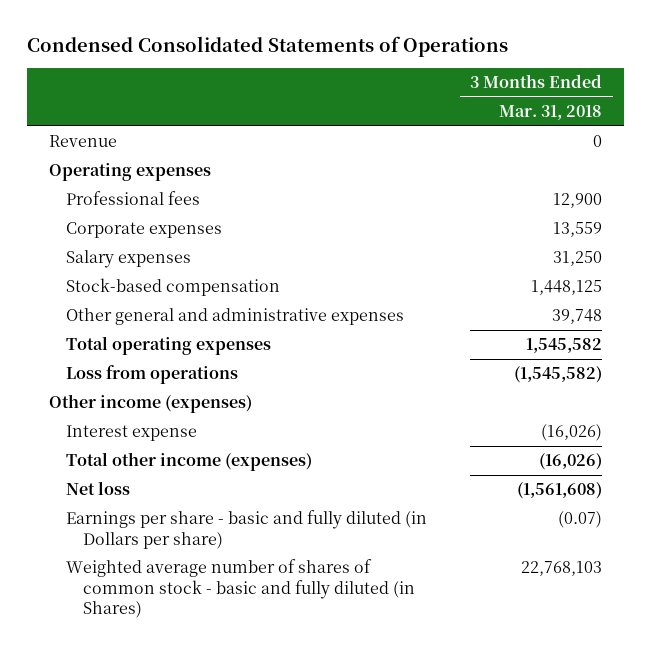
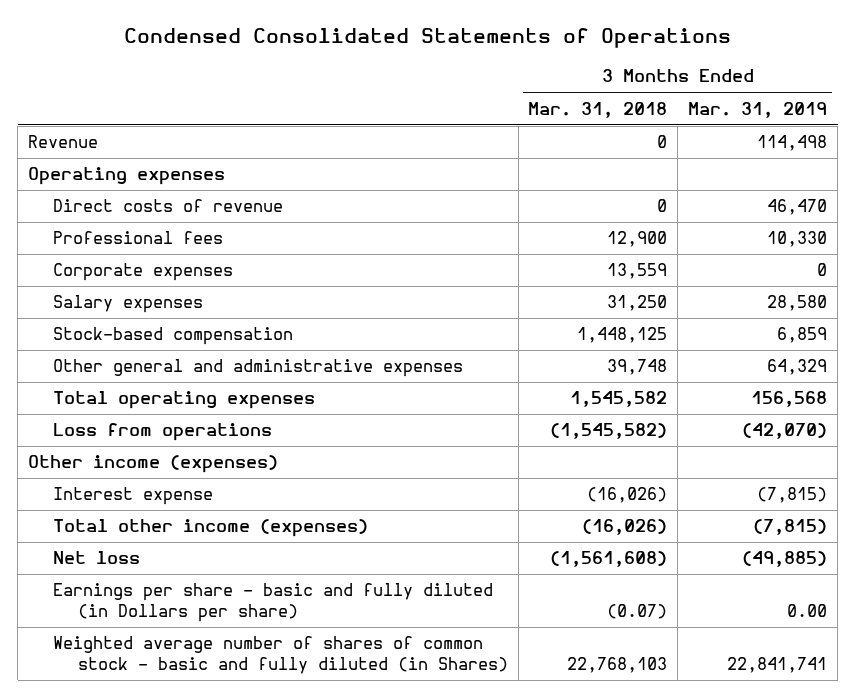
none -> [688,101,828,118] Mar. 31, 2019
none -> [52,199,283,213] Direct costs of revenue

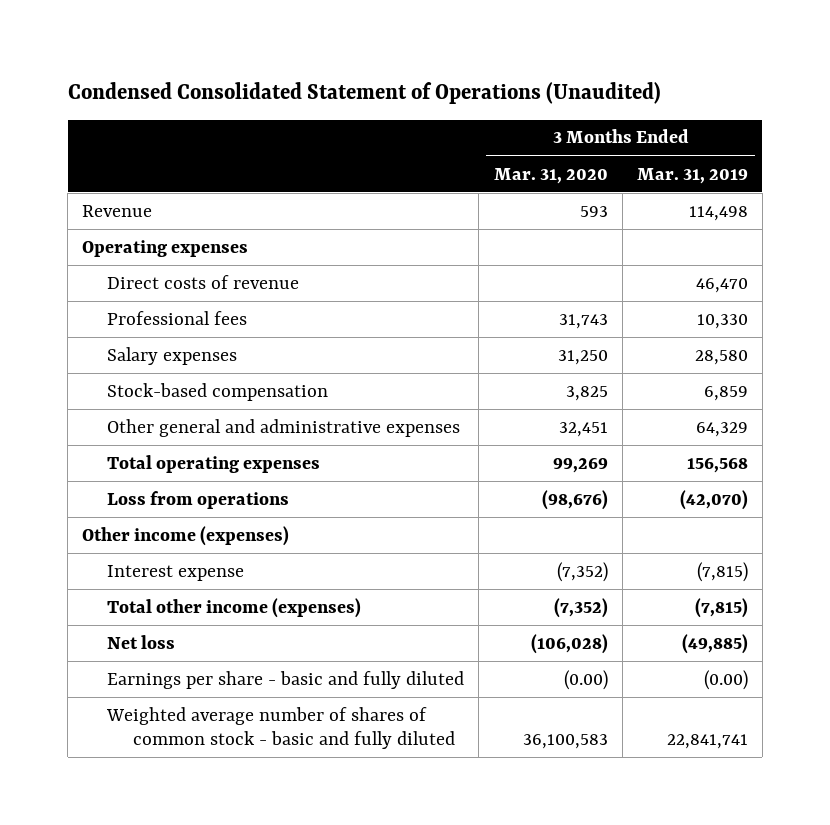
[123,28,731,49] Condensed Consolidated Statements of Operations -> [67,82,661,105] Condensed Consolidated Statement of Operations (Unaudited)
[528,101,668,118] Mar. 31, 2018 -> none
none -> [493,167,608,184] Mar. 31, 2020
[52,263,233,282] Corporate expenses -> none
[52,583,493,622] Earnings per share - basic and fully diluted (in Dollars per share) -> [107,670,465,689] Earnings per share - basic and fully diluted
[787,603,828,617] 0.00 -> [703,669,748,690] (0.00)
[52,636,508,674] Weighted average number of shares of common stock - basic and fully diluted (in Shares) -> [106,706,455,749] Weighted average number of shares of common stock - basic and fully diluted

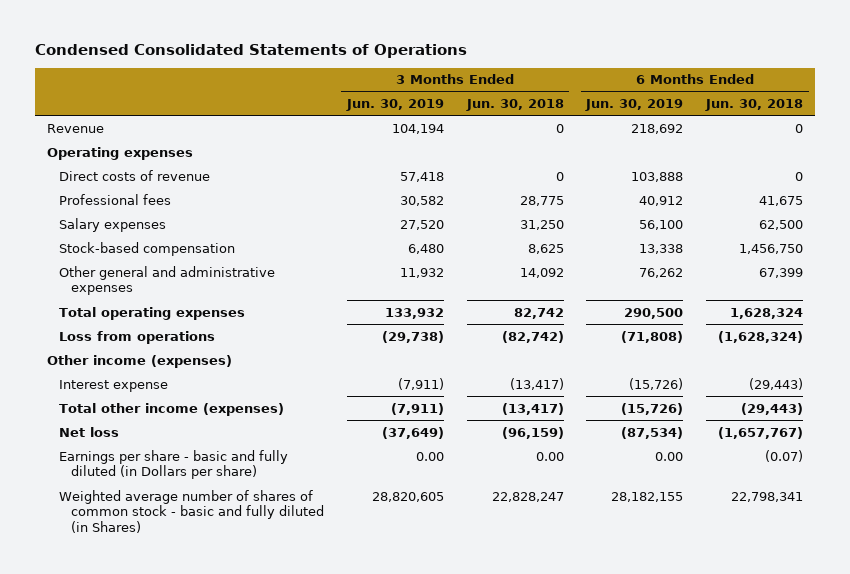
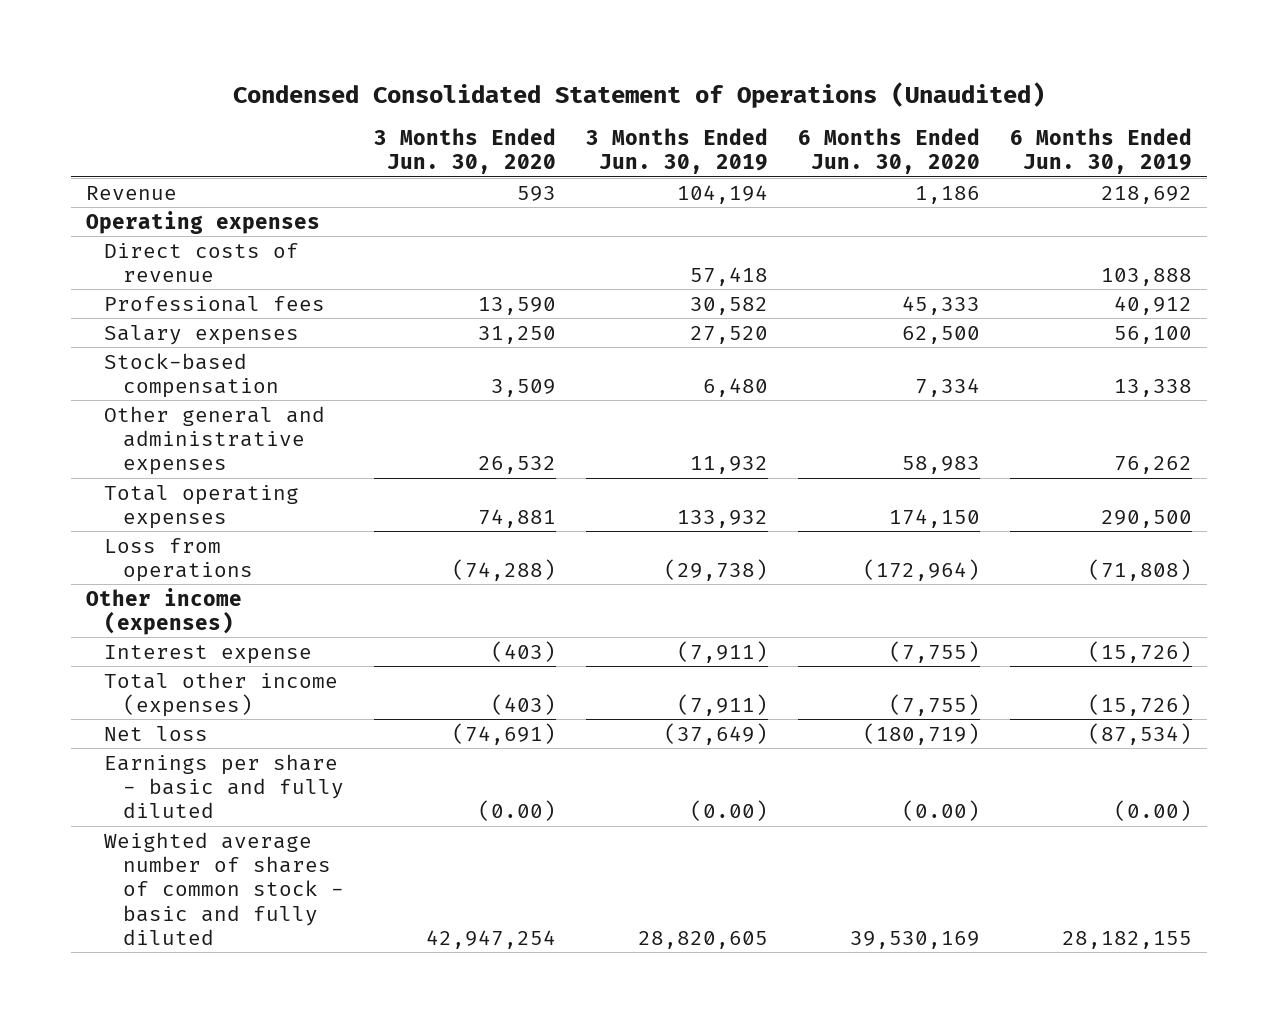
[35,43,468,58] Condensed Consolidated Statements of Operations -> [233,81,1046,108] Condensed Consolidated Statement of Operations (Unaudited)
[465,99,564,112] Jun. 30, 2018 -> none
[705,99,804,112] Jun. 30, 2018 -> none
none -> [373,128,556,175] 3 Months Ended Jun. 30, 2020
none -> [798,128,981,175] 6 Months Ended Jun. 30, 2020
[58,449,288,480] Earnings per share - basic and fully diluted (in Dollars per share) -> [104,753,344,819] Earnings per share - basic and fully diluted
[415,451,444,461] 0.00 -> [689,800,768,822] (0.00)
[655,451,684,461] 0.00 -> [1114,800,1193,822] (0.00)
[58,489,324,533] Weighted average number of shares of common stock - basic and fully diluted (in Shares) -> [104,831,344,945] Weighted average number of shares of common stock - basic and fully diluted

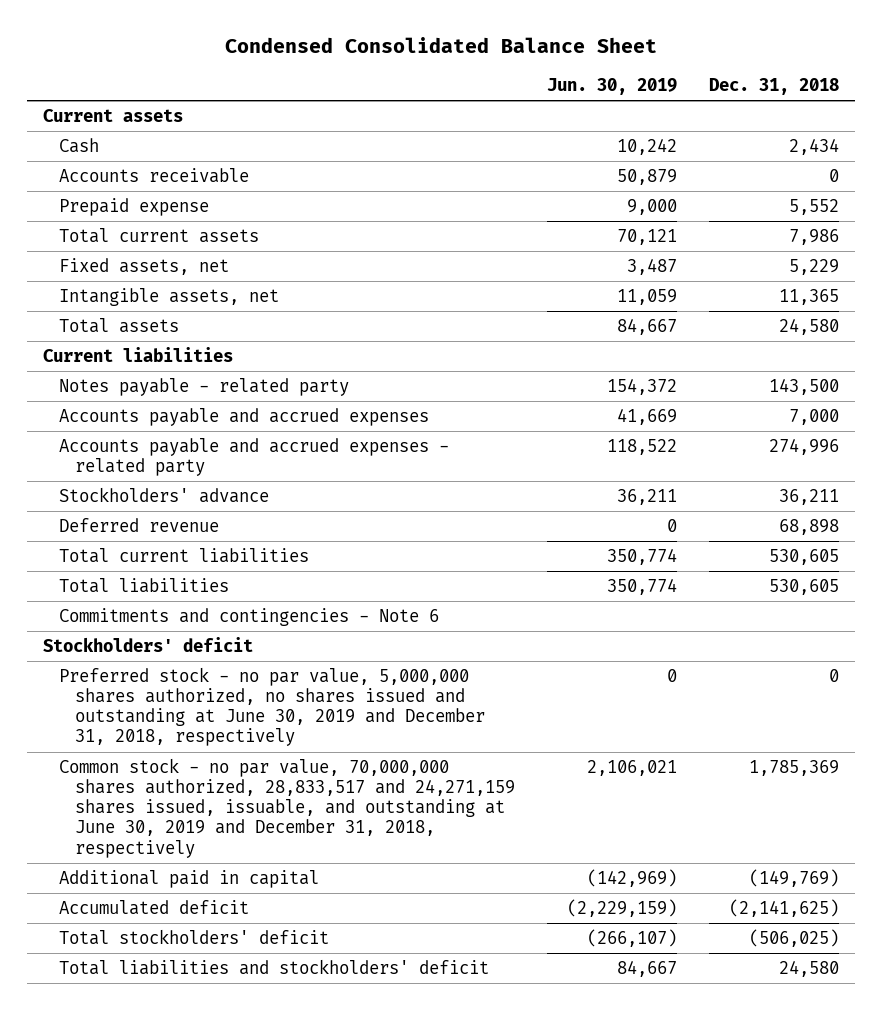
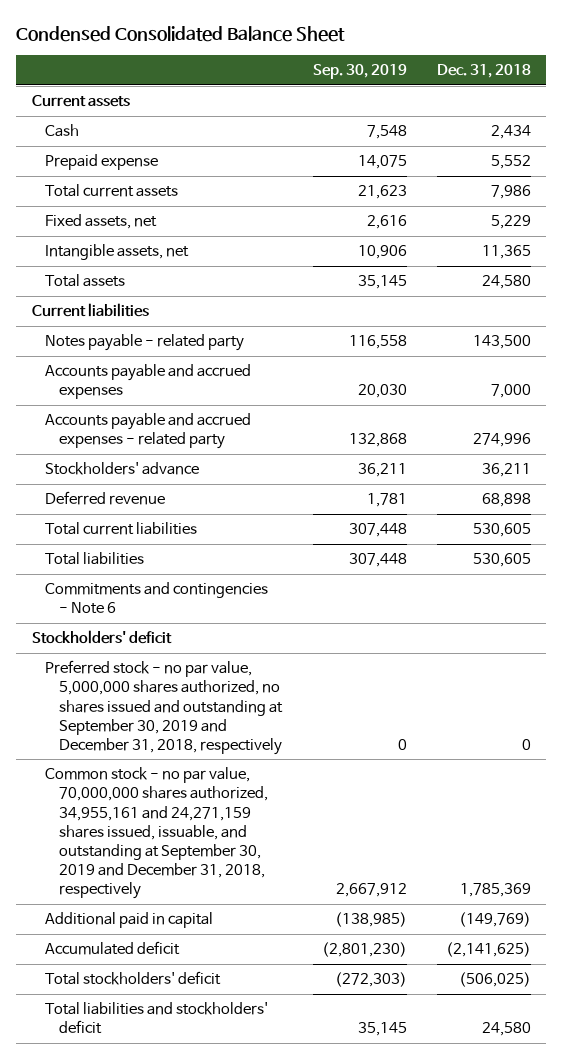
[546,78,677,96] Jun. 30, 2019 -> none
none -> [312,64,407,80] Sep. 30, 2019
[58,168,249,184] Accounts receivable -> none
[58,667,485,747] Preferred stock - no par value, 5,000,000 shares authorized, no shares issued and outstanding at June 30, 2019 and December 31, 2018, respectively -> [45,660,284,755] Preferred stock - no par value, 5,000,000 shares authorized, no shares issued and outstanding at September 30, 2019 and December 31, 2018, respectively
[58,758,515,858] Common stock - no par value, 70,000,000 shares authorized, 28,833,517 and 24,271,159 shares issued, issuable, and outstanding at June 30, 2019 and December 31, 2018, respectively -> [45,767,269,900] Common stock - no par value, 70,000,000 shares authorized, 34,955,161 and 24,271,159 shares issued, issuable, and outstanding at September 30, 2019 and December 31, 2018, respectively

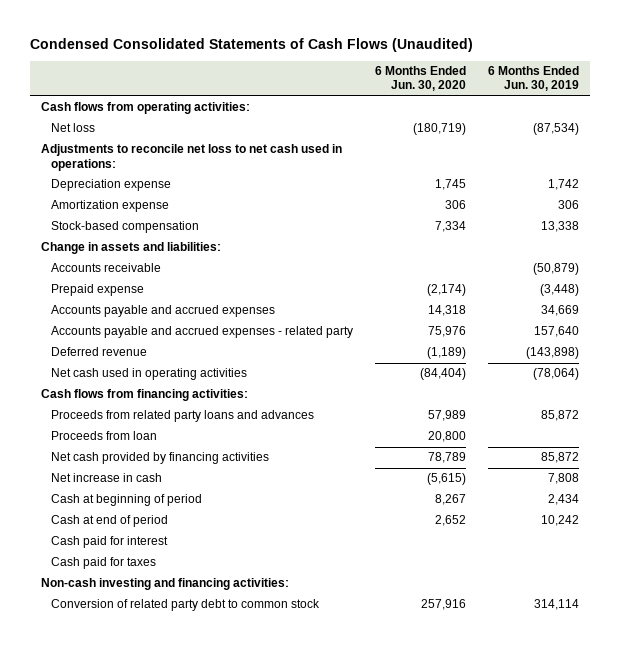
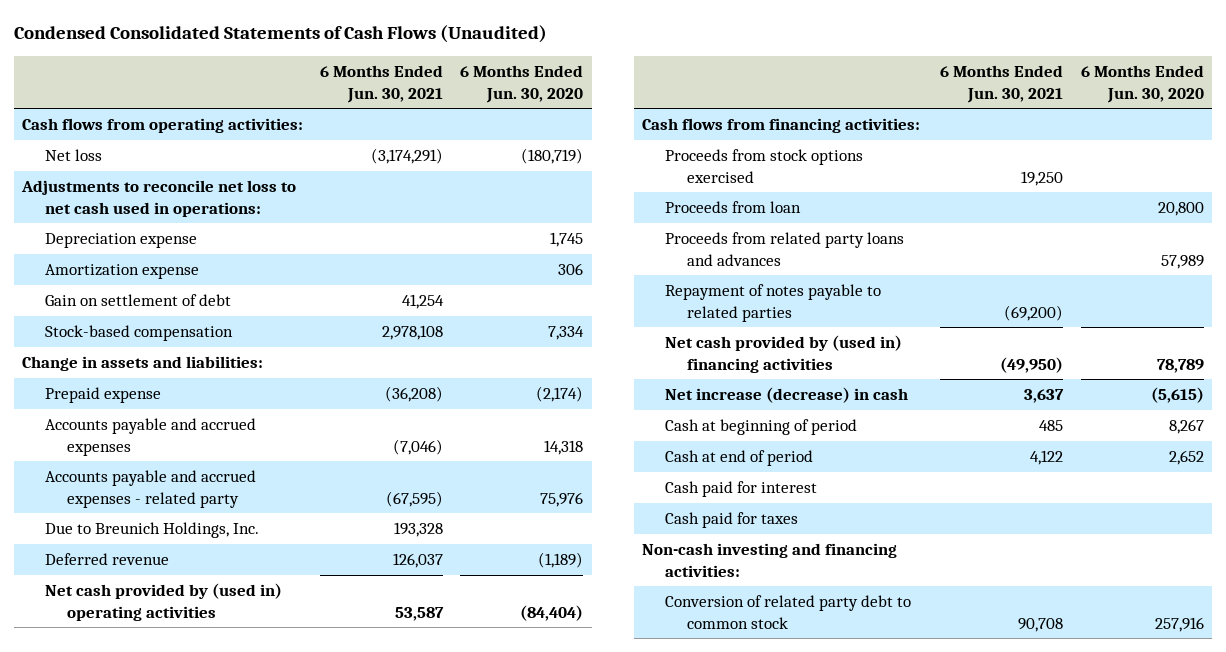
[488,66,580,92] 6 Months Ended Jun. 30, 2019 -> none
none -> [320,65,444,103] 6 Months Ended Jun. 30, 2021
none -> [44,294,231,307] Gain on settlement of debt
[51,263,162,273] Accounts receivable -> none
none -> [44,522,259,539] Due to Breunich Holdings, Inc.
[51,368,248,381] Net cash used in operating activities -> [44,583,282,621] Net cash provided by (used in) operating activities
none -> [664,149,863,183] Proceeds from stock options exercised
[51,410,315,423] Proceeds from related party loans and advances -> [664,232,904,266] Proceeds from related party loans and advances
none -> [664,284,881,322] Repayment of notes payable to related parties
[51,452,270,465] Net cash provided by financing activities -> [664,335,902,373] Net cash provided by (used in) financing activities
[51,473,163,483] Net increase in cash -> [664,387,908,404] Net increase (decrease) in cash

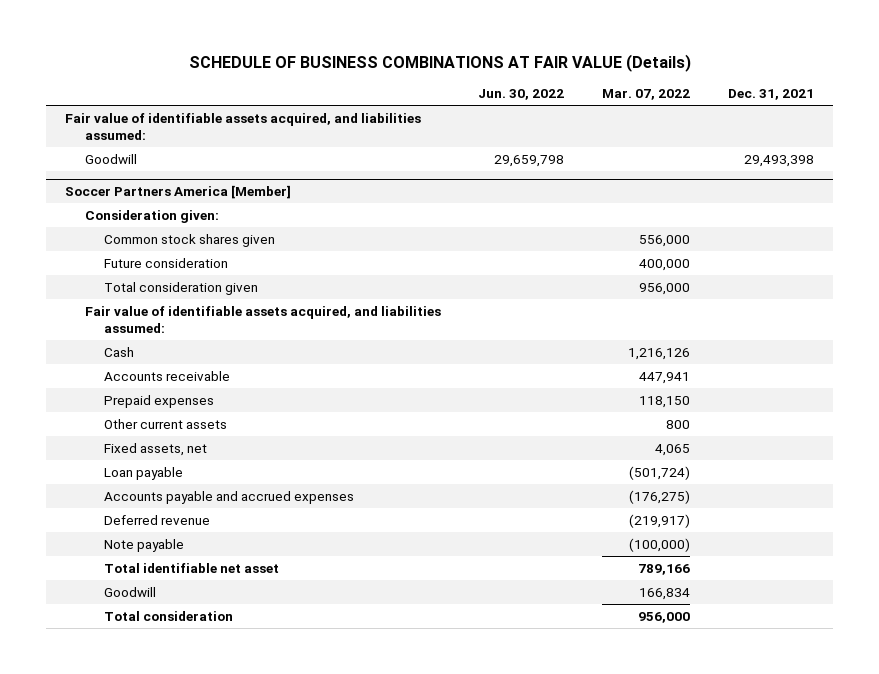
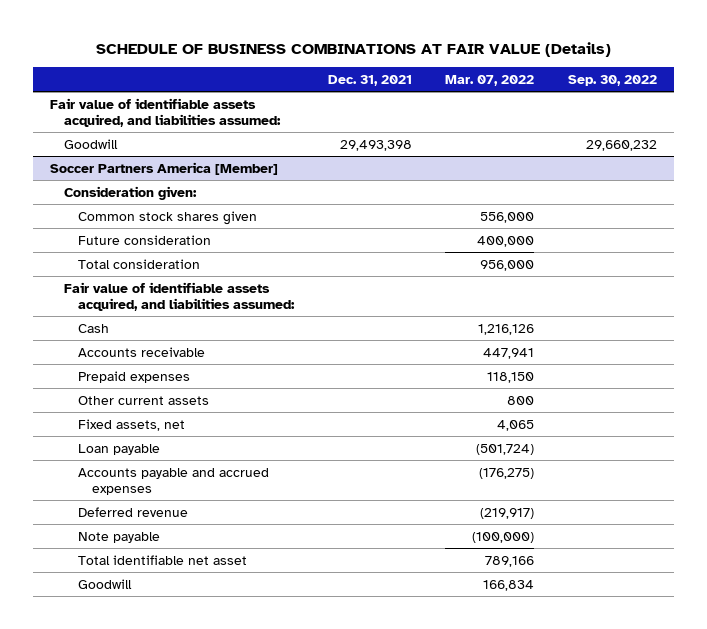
[478,89,565,101] Jun. 30, 2022 -> none
none -> [568,74,658,86] Sep. 30, 2022
[103,281,258,295] Total consideration given -> none
[103,610,233,621] Total consideration -> [77,258,200,269] Total consideration

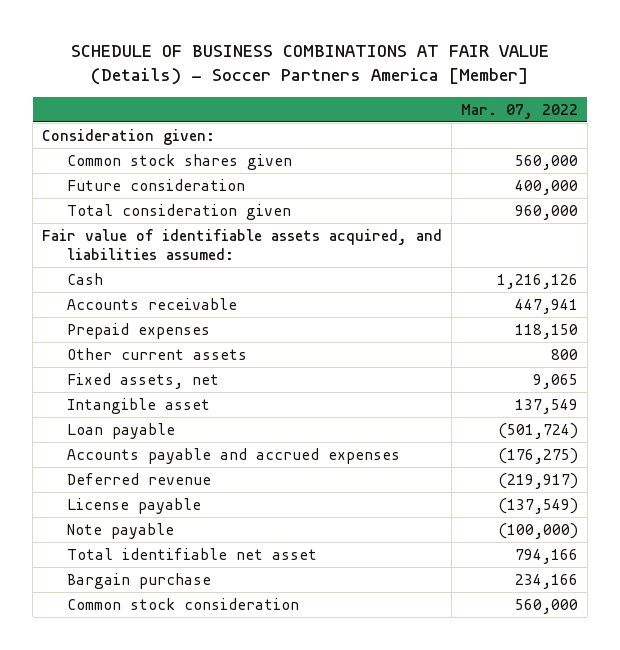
[95,41,611,57] SCHEDULE OF BUSINESS COMBINATIONS AT FAIR VALUE (Details) -> [70,44,549,86] SCHEDULE OF BUSINESS COMBINATIONS AT FAIR VALUE (Details) - Soccer Partners America [Member]
[327,74,412,86] Dec. 31, 2021 -> none
[568,74,658,86] Sep. 30, 2022 -> none
[49,97,281,127] Fair value of identifiable assets acquired, and liabilities assumed: -> none
[63,138,118,149] Goodwill -> none
[49,161,278,175] Soccer Partners America [Member] -> none
[480,211,535,223] 556,000 -> [514,154,578,170] 560,000
[77,258,200,269] Total consideration -> [66,203,291,220] Total consideration given
[480,259,535,271] 956,000 -> [514,204,578,220] 960,000
[497,419,535,431] 4,065 -> [532,373,578,389] 9,065
none -> [66,397,210,414] Intangible asset
none -> [66,497,201,514] License payable
[77,578,132,589] Goodwill -> none
[485,555,535,567] 789,166 -> [514,548,578,564] 794,166
none -> [66,572,211,589] Bargain purchase
none -> [66,597,299,610] Common stock consideration

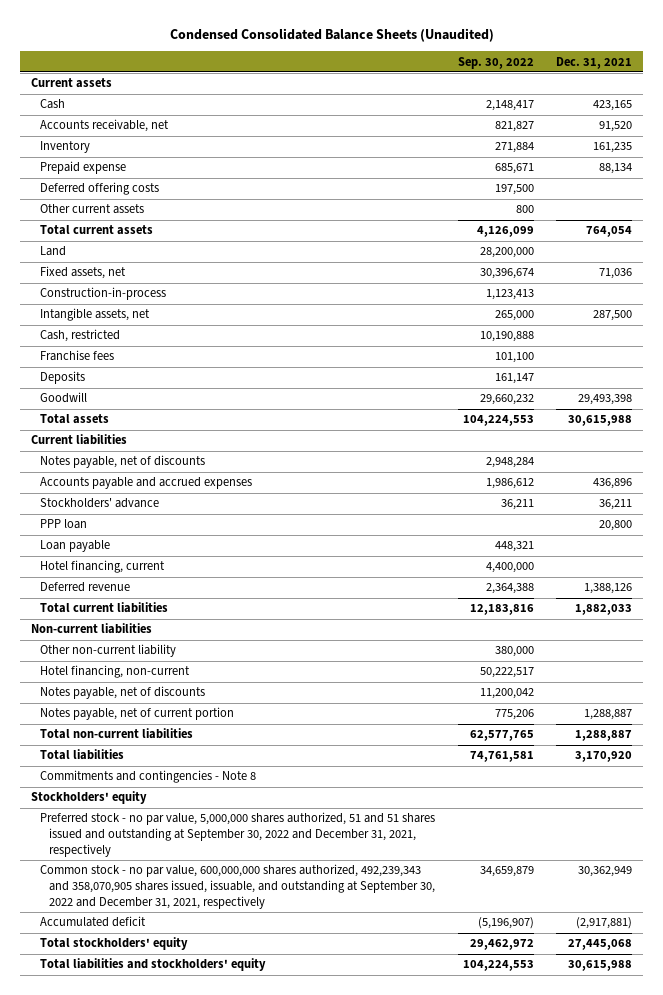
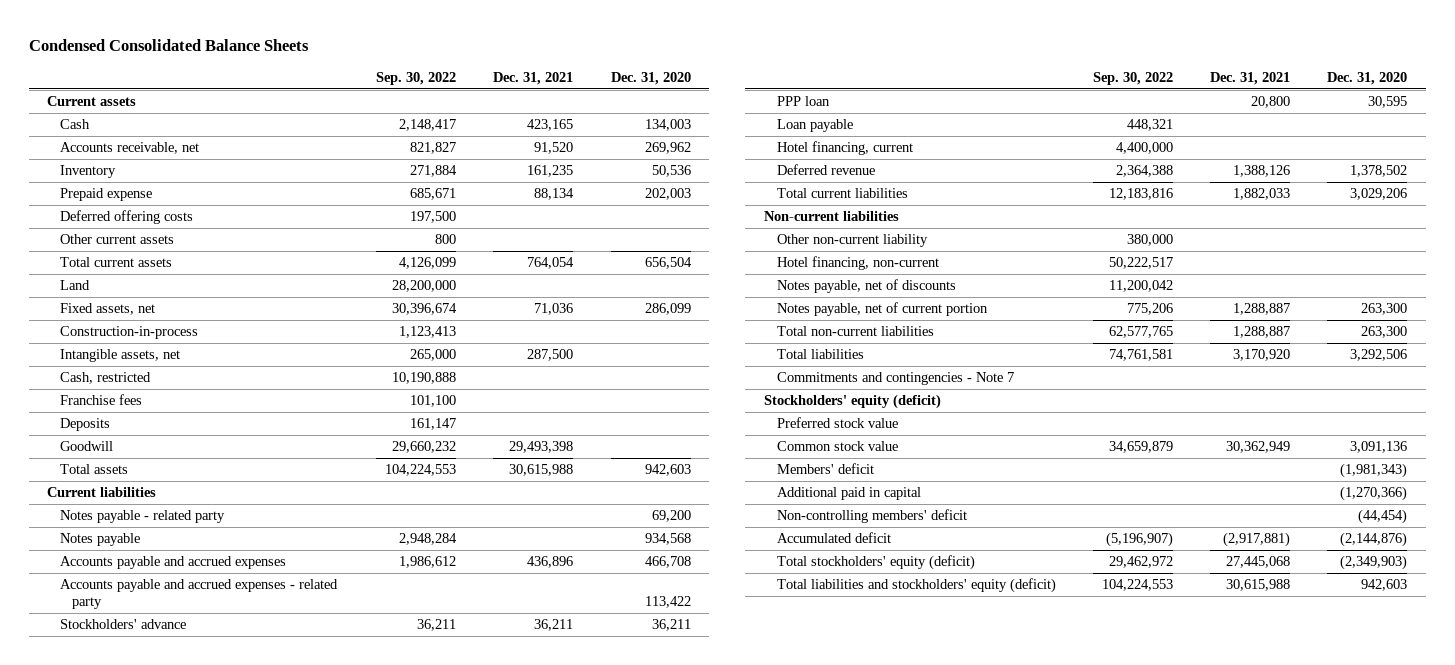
[169,28,494,43] Condensed Consolidated Balance Sheets (Unaudited) -> [28,39,309,52] Condensed Consolidated Balance Sheets
none -> [610,72,691,86] Dec. 31, 2020
none -> [59,510,225,524] Notes payable - related party
[40,455,206,469] Notes payable, net of discounts -> [59,533,140,547] Notes payable
none -> [59,579,338,610] Accounts payable and accrued expenses - related party
[40,770,257,784] Commitments and contingencies - Note 8 -> [776,372,1014,386] Commitments and contingencies - Note 7
[31,791,148,805] Stockholders' equity -> [764,394,942,410] Stockholders' equity (deficit)
[40,812,436,857] Preferred stock - no par value, 5,000,000 shares authorized, 51 and 51 shares issued and outstanding at September 30, 2022 and December 31, 2021, respectively -> [776,417,898,429] Preferred stock value
[40,864,436,909] Common stock - no par value, 600,000,000 shares authorized, 492,239,343 and 358,070,905 shares issued, issuable, and outstanding at September 30, 2022 and December 31, 2021, respectively -> [776,441,898,452] Common stock value
none -> [776,463,874,475] Members' deficit
none -> [776,487,921,501] Additional paid in capital
none -> [776,509,967,524] Non-controlling members' deficit
[40,937,189,951] Total stockholders' equity -> [776,555,975,571] Total stockholders' equity (deficit)
[40,958,267,972] Total liabilities and stockholders' equity -> [776,578,1056,594] Total liabilities and stockholders' equity (deficit)

